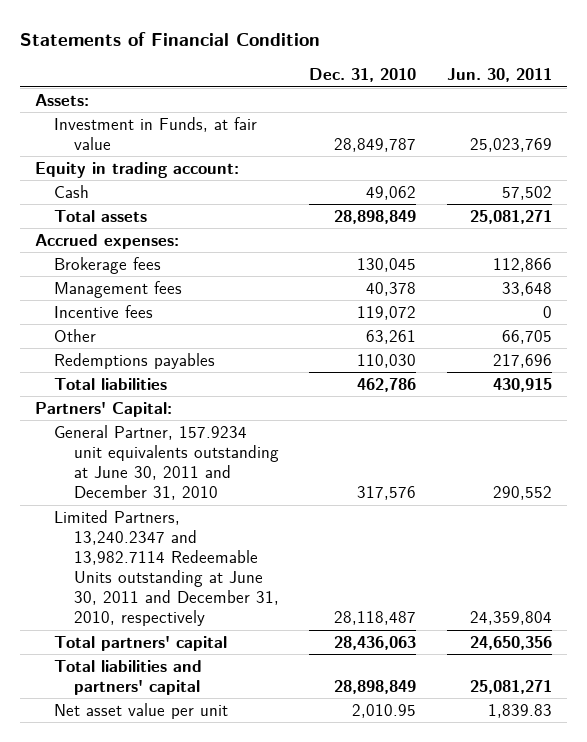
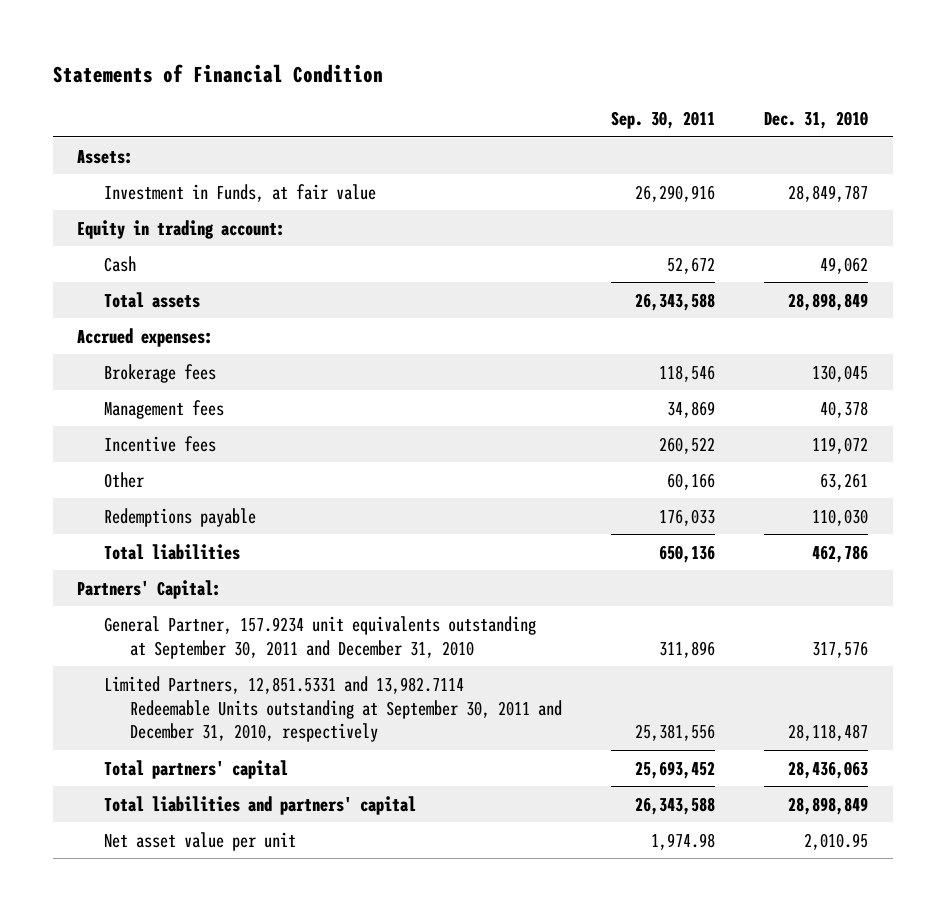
[447,68,553,83] Jun. 30, 2011 -> none
none -> [611,110,716,129] Sep. 30, 2011
[54,353,216,370] Redemptions payables -> [103,507,256,527] Redemptions payable
[54,425,279,501] General Partner, 157.9234 unit equivalents outstanding at June 30, 2011 and December 31, 2010 -> [103,615,536,659] General Partner, 157.9234 unit equivalents outstanding at September 30, 2011 and December 31, 2010
[54,510,279,627] Limited Partners, 13,240.2347 and 13,982.7114 Redeemable Units outstanding at June 30, 2011 and December 31, 2010, respectively -> [103,675,563,743] Limited Partners, 12,851.5331 and 13,982.7114 Redeemable Units outstanding at September 30, 2011 and December 31, 2010, respectively

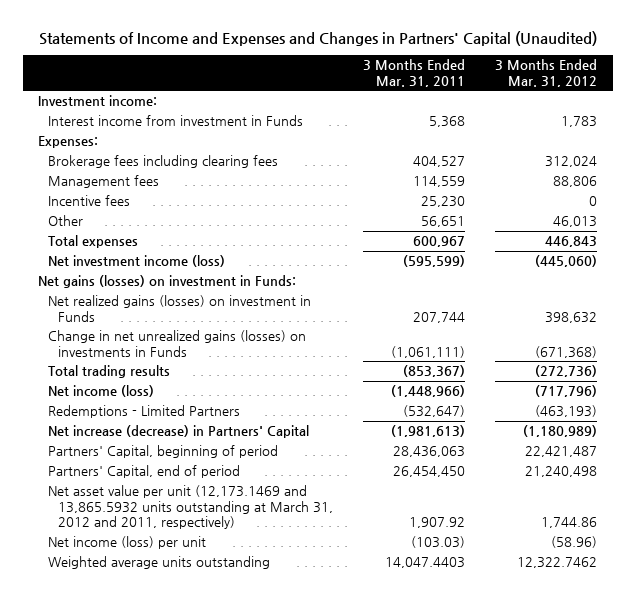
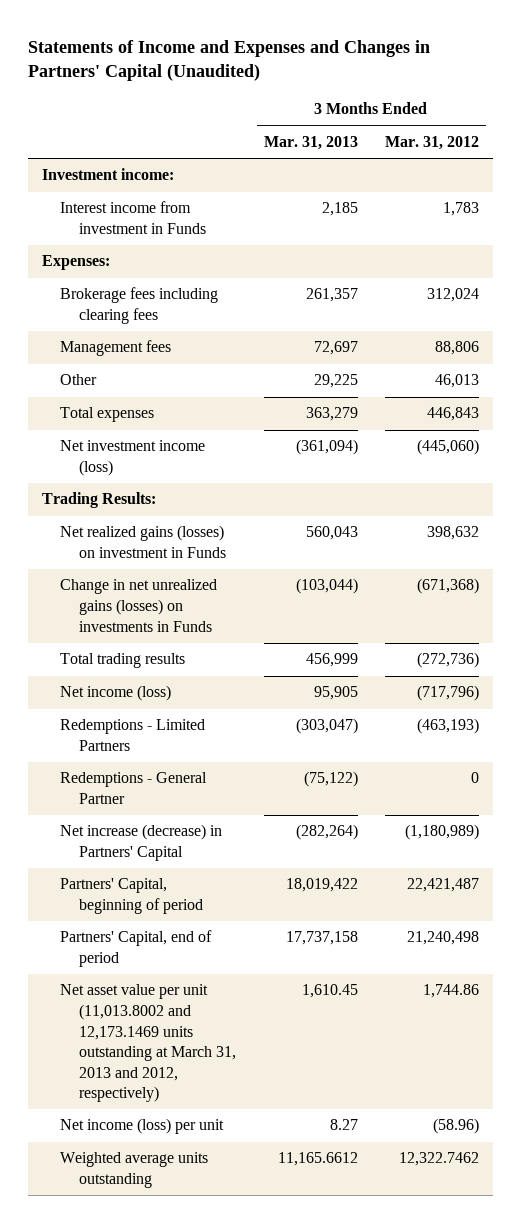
[363,59,466,88] 3 Months Ended Mar. 31, 2011 -> none
none -> [263,135,358,150] Mar. 31, 2013
[47,195,130,207] Incentive fees -> none
[38,275,297,289] Net gains (losses) on investment in Funds: -> none
none -> [41,492,156,509] Trading Results:
none -> [60,772,208,804] Redemptions - General Partner
[47,485,333,530] Net asset value per unit (12,173.1469 and 13,865.5932 units outstanding at March 31, 2012 and 2011, respectively) -> [60,984,237,1103] Net asset value per unit (11,013.8002 and 12,173.1469 units outstanding at March 31, 2013 and 2012, respectively)

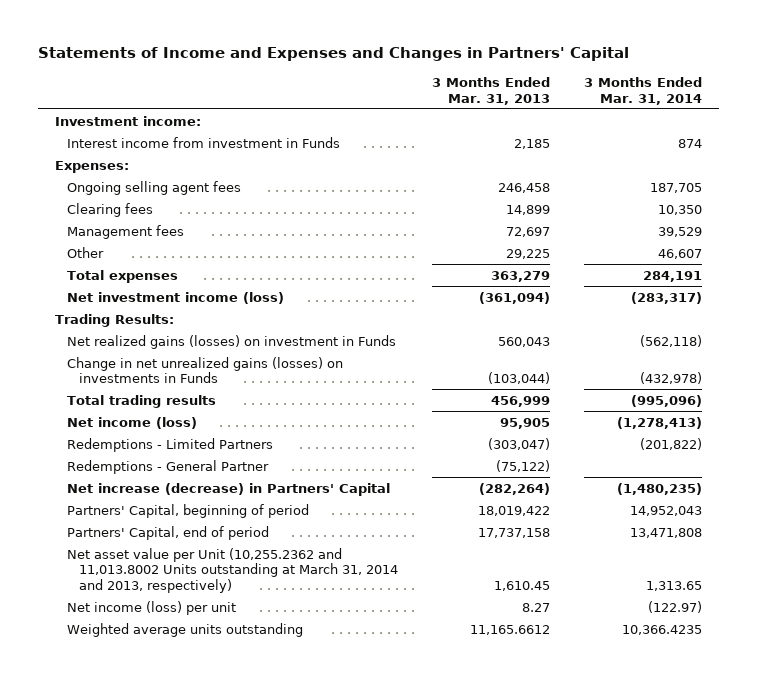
[27,39,430,82] Statements of Income and Expenses and Changes in Partners' Capital (Unaudited) -> [37,47,629,62] Statements of Income and Expenses and Changes in Partners' Capital
[385,135,480,150] Mar. 31, 2012 -> none
none -> [584,77,703,105] 3 Months Ended Mar. 31, 2014
none -> [67,180,242,195] Ongoing selling agent fees
[60,287,219,324] Brokerage fees including clearing fees -> [67,202,154,217] Clearing fees
[305,288,358,303] 261,357 -> [506,204,551,215] 14,899
[60,984,237,1103] Net asset value per unit (11,013.8002 and 12,173.1469 units outstanding at March 31, 2013 and 2012, respectively) -> [67,547,399,593] Net asset value per Unit (10,255.2362 and 11,013.8002 Units outstanding at March 31, 2014 and 2013, respectively)

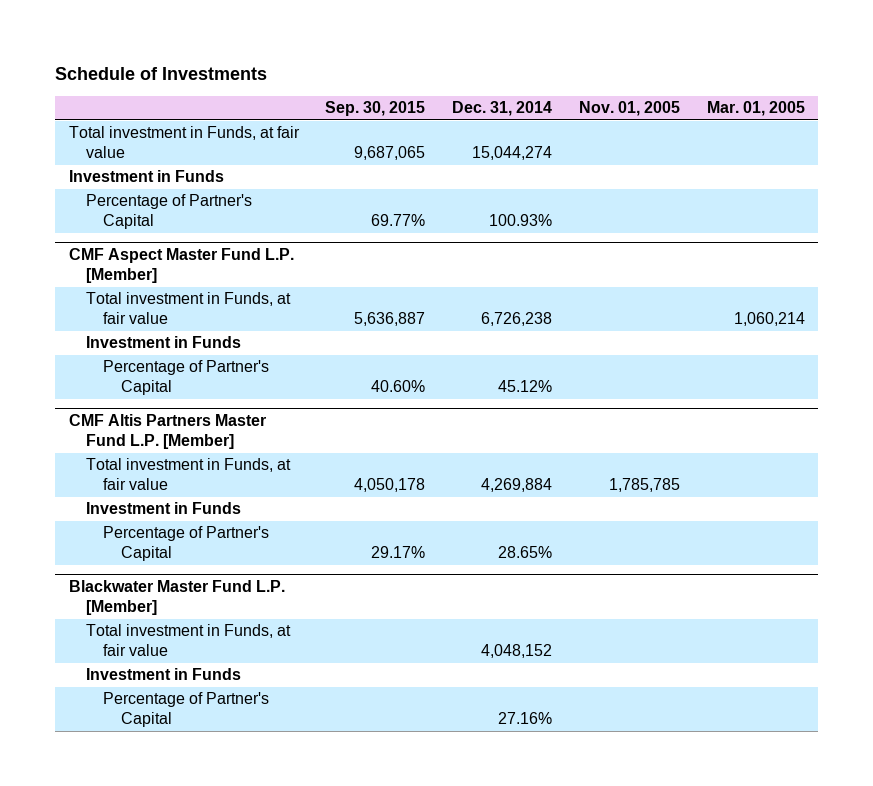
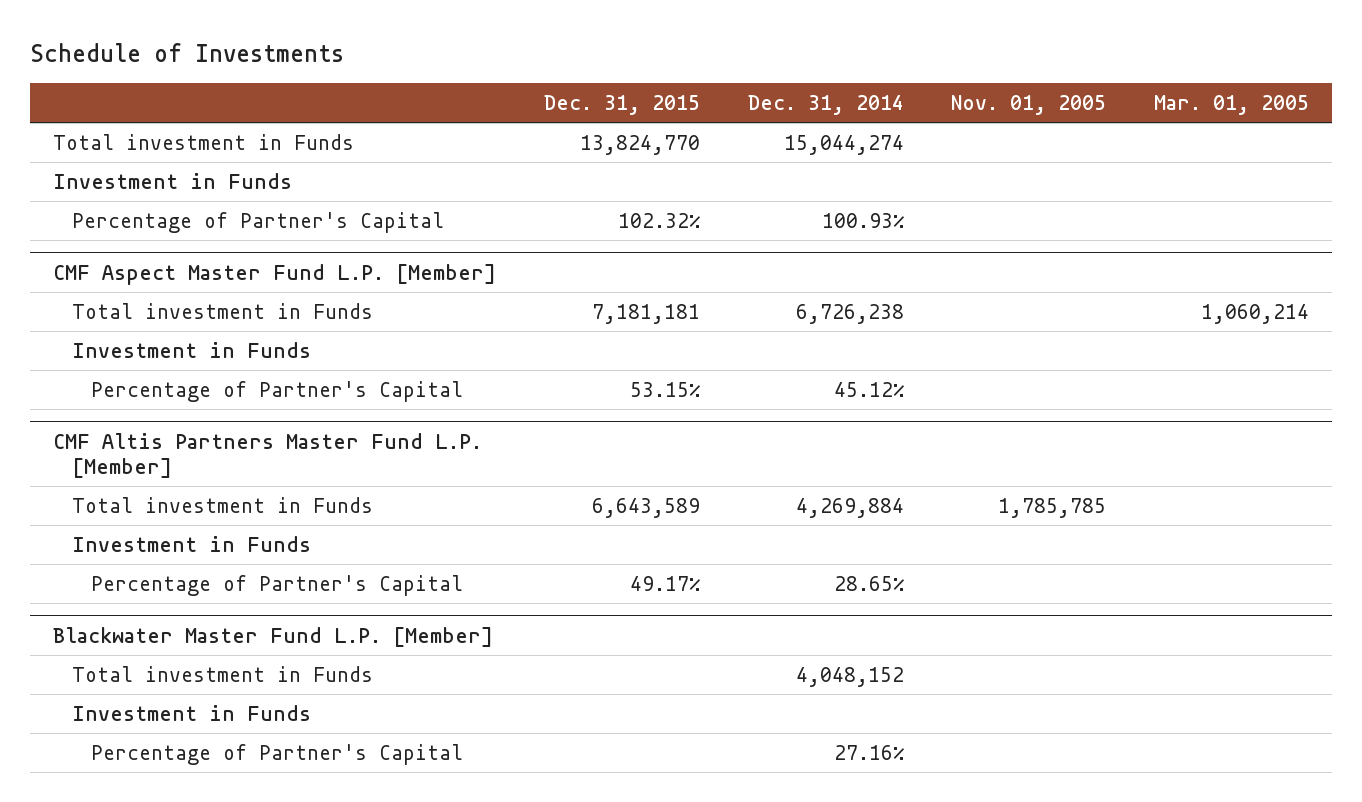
[325,101,426,117] Sep. 30, 2015 -> none
none -> [543,94,700,115] Dec. 31, 2015
[68,126,300,159] Total investment in Funds, at fair value -> [53,133,355,150] Total investment in Funds
[85,292,291,325] Total investment in Funds, at fair value -> [72,302,374,319] Total investment in Funds
[85,458,291,491] Total investment in Funds, at fair value -> [72,496,374,513] Total investment in Funds
[85,624,291,657] Total investment in Funds, at fair value -> [72,665,374,682] Total investment in Funds

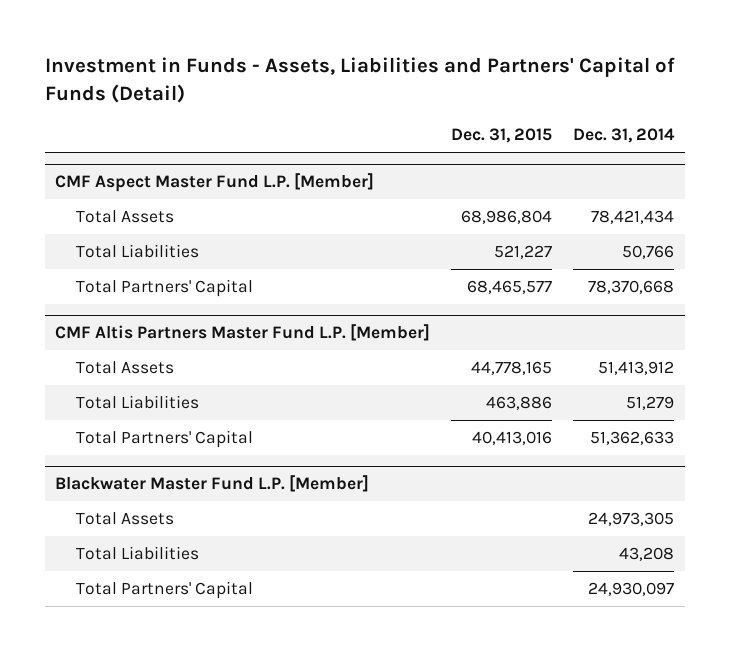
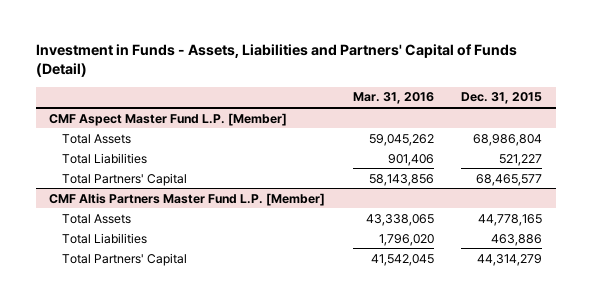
[573,128,676,144] Dec. 31, 2014 -> none
none -> [352,92,434,105] Mar. 31, 2016
[55,475,370,493] Blackwater Master Fund L.P. [Member] -> none
[75,512,174,526] Total Assets -> none
[75,546,199,561] Total Liabilities -> none
[75,581,253,600] Total Partners' Capital -> none
[472,431,553,446] 40,413,016 -> [476,253,542,266] 44,314,279

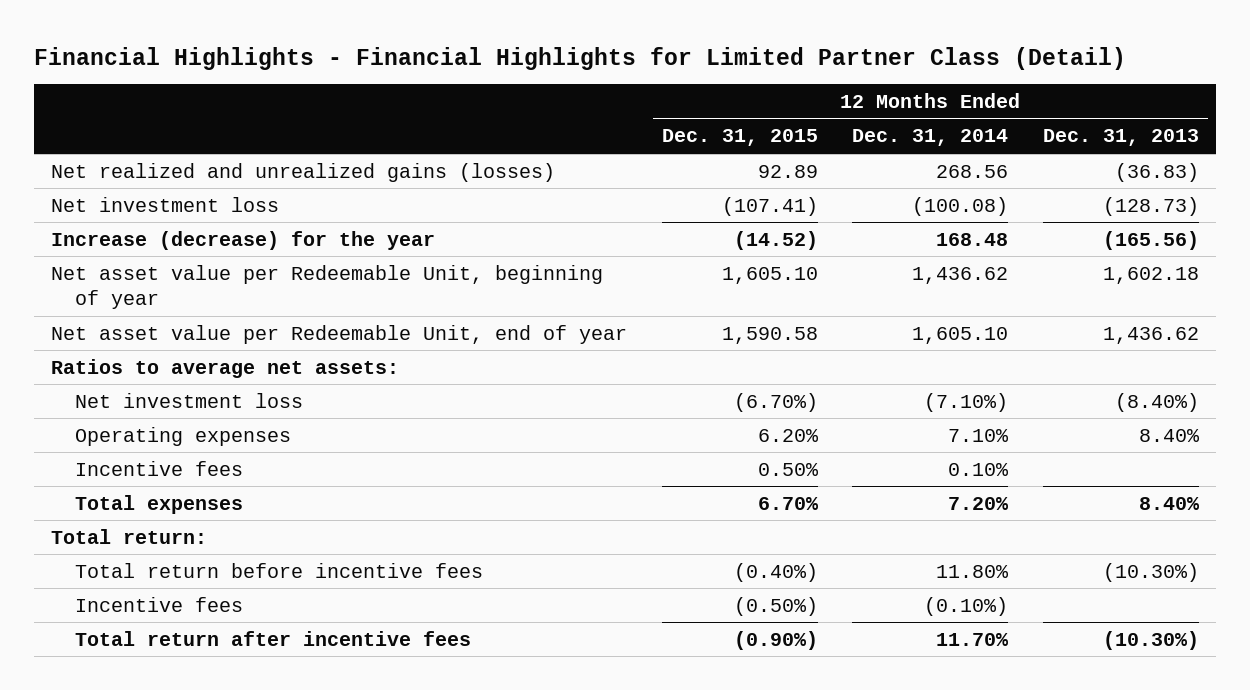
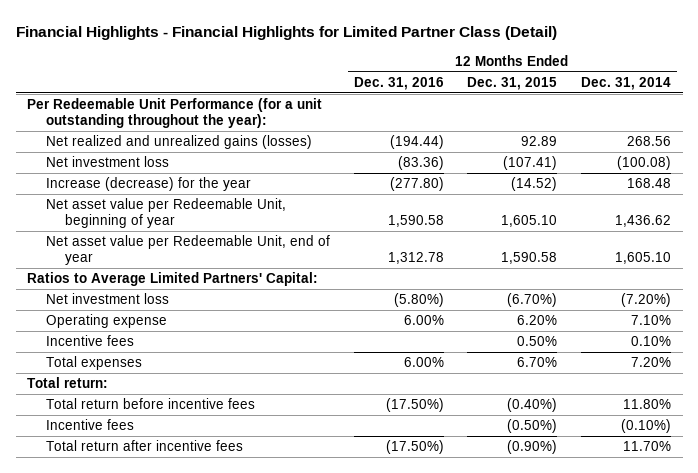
[1043,129,1200,147] Dec. 31, 2013 -> none
none -> [353,76,444,90] Dec. 31, 2016
none -> [27,98,323,129] Per Redeemable Unit Performance (for a unit outstanding throughout the year):
[51,358,400,378] Ratios to average net assets: -> [27,272,319,287] Ratios to Average Limited Partners' Capital:
[924,392,1009,412] (7.10%) -> [620,293,671,308] (7.20%)
[75,426,292,446] Operating expenses -> [46,314,168,329] Operating expense

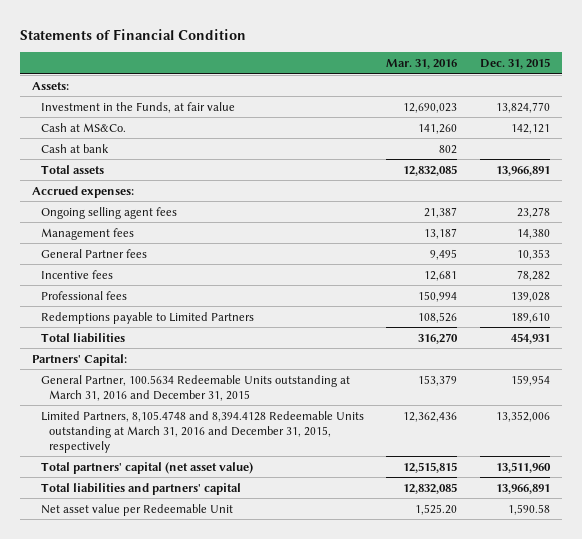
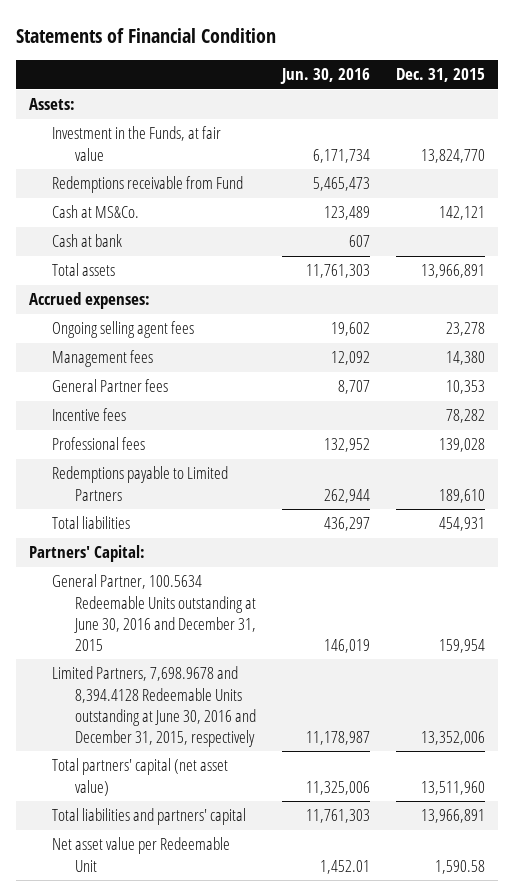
[386,59,458,70] Mar. 31, 2016 -> none
none -> [280,68,371,85] Jun. 30, 2016
none -> [52,176,244,194] Redemptions receivable from Fund
[40,374,350,401] General Partner, 100.5634 Redeemable Units outstanding at March 31, 2016 and December 31, 2015 -> [52,574,257,651] General Partner, 100.5634 Redeemable Units outstanding at June 30, 2016 and December 31, 2015
[40,410,364,453] Limited Partners, 8,105.4748 and 8,394.4128 Redeemable Units outstanding at March 31, 2016 and December 31, 2015, respectively -> [52,666,257,747] Limited Partners, 7,698.9678 and 8,394.4128 Redeemable Units outstanding at June 30, 2016 and December 31, 2015, respectively

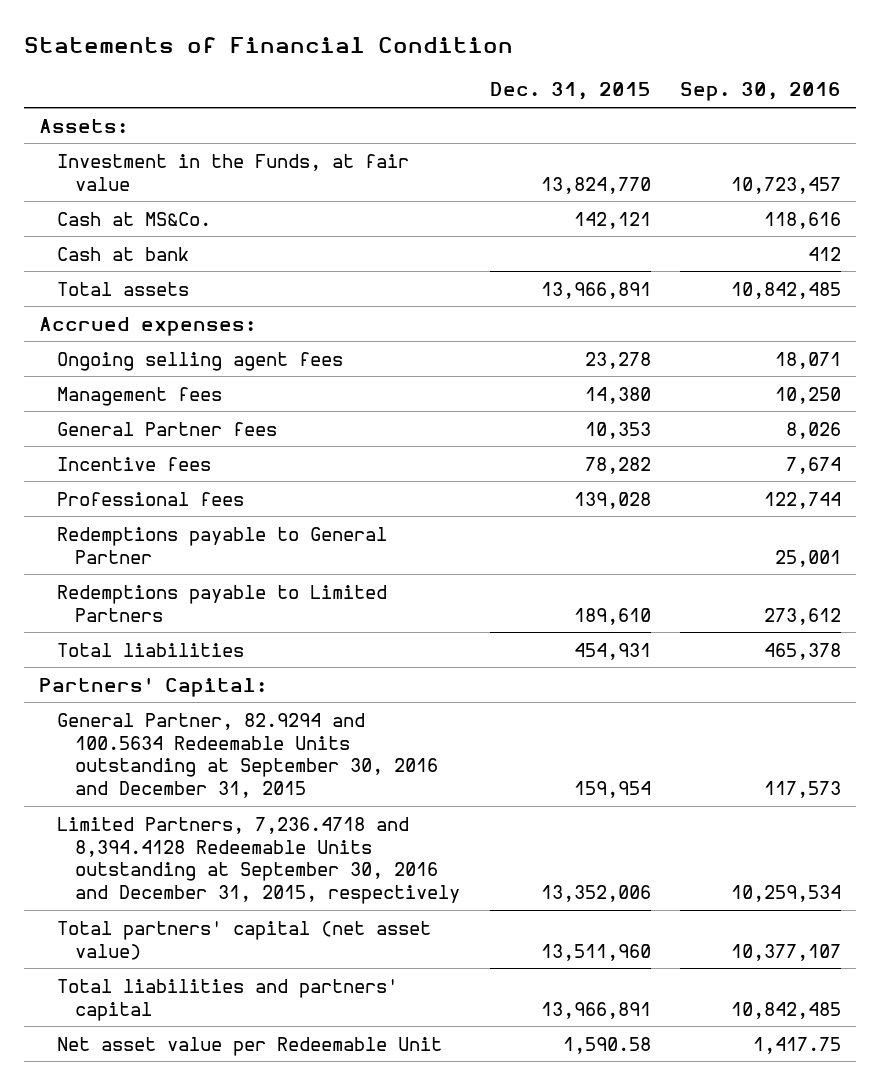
[280,68,371,85] Jun. 30, 2016 -> none
none -> [680,82,842,102] Sep. 30, 2016
[52,176,244,194] Redemptions receivable from Fund -> none
none -> [57,526,388,564] Redemptions payable to General Partner
[52,574,257,651] General Partner, 100.5634 Redeemable Units outstanding at June 30, 2016 and December 31, 2015 -> [57,712,439,799] General Partner, 82.9294 and 100.5634 Redeemable Units outstanding at September 30, 2016 and December 31, 2015
[52,666,257,747] Limited Partners, 7,698.9678 and 8,394.4128 Redeemable Units outstanding at June 30, 2016 and December 31, 2015, respectively -> [57,816,461,905] Limited Partners, 7,236.4718 and 8,394.4128 Redeemable Units outstanding at September 30, 2016 and December 31, 2015, respectively

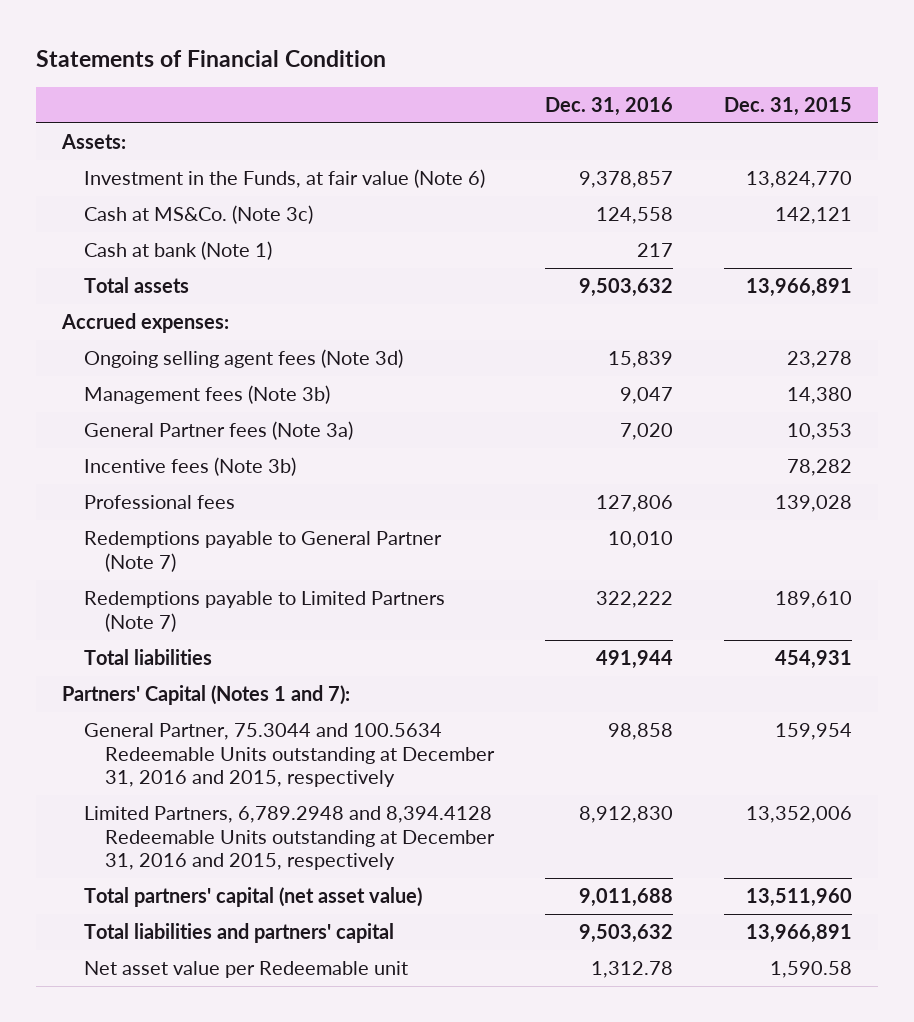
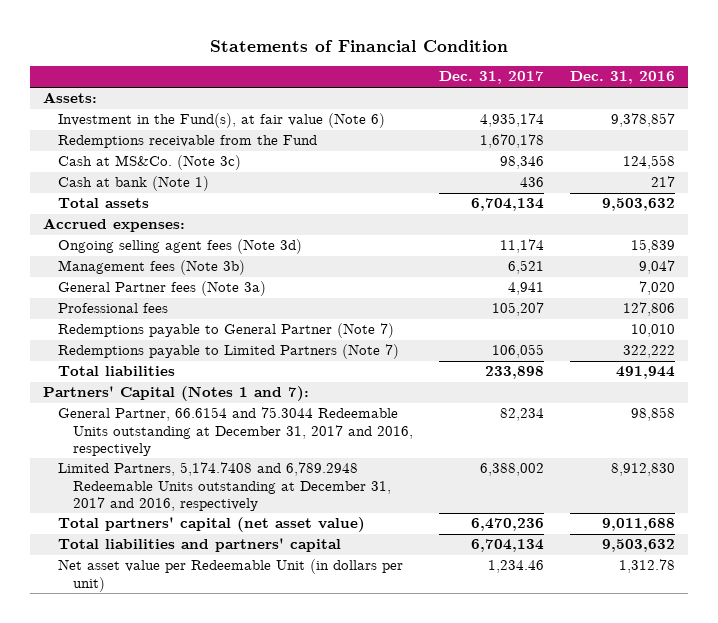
[724,96,853,116] Dec. 31, 2015 -> none
none -> [439,71,545,85] Dec. 31, 2017
[83,169,485,189] Investment in the Funds, at fair value (Note 6) -> [57,113,385,129] Investment in the Fund(s), at fair value (Note 6)
none -> [57,135,317,149] Redemptions receivable from the Fund
[83,457,296,477] Incentive fees (Note 3b) -> none
[83,723,496,788] General Partner, 75.3044 and 100.5634 Redeemable Units outstanding at December 31, 2016 and 2015, respectively -> [57,407,414,456] General Partner, 66.6154 and 75.3044 Redeemable Units outstanding at December 31, 2017 and 2016, respectively
[83,806,496,871] Limited Partners, 6,789.2948 and 8,394.4128 Redeemable Units outstanding at December 31, 2016 and 2015, respectively -> [57,462,392,511] Limited Partners, 5,174.7408 and 6,789.2948 Redeemable Units outstanding at December 31, 2017 and 2016, respectively
[83,961,408,979] Net asset value per Redeemable unit -> [57,559,403,592] Net asset value per Redeemable Unit (in dollars per unit)

